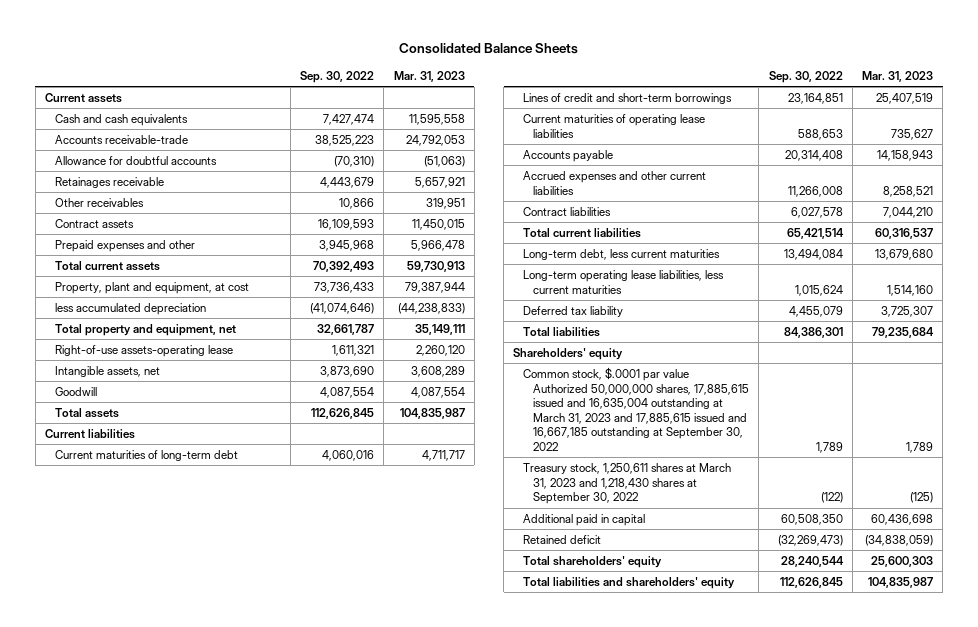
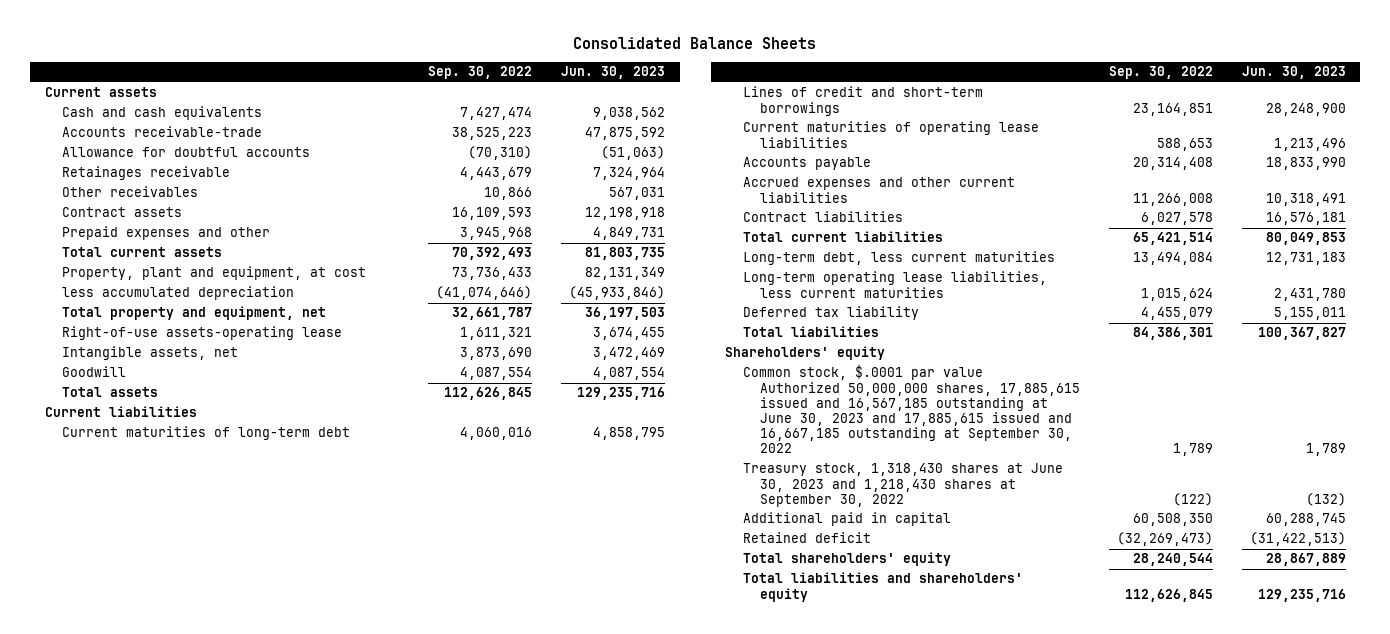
[393,70,465,82] Mar. 31, 2023 -> none
none -> [561,66,666,80] Jun. 30, 2023
[523,367,750,451] Common stock, $.0001 par value Authorized 50,000,000 shares, 17,885,615 issued and 16,635,004 outstanding at March 31, 2023 and 17,885,615 issued and 16,667,185 outstanding at September 30, 2022 -> [742,364,1081,454] Common stock, $.0001 par value Authorized 50,000,000 shares, 17,885,615 issued and 16,567,185 outstanding at June 30, 2023 and 17,885,615 issued and 16,667,185 outstanding at September 30, 2022
[523,463,732,505] Treasury stock, 1,250,611 shares at March 31, 2023 and 1,218,430 shares at September 30, 2022 -> [742,463,1063,507] Treasury stock, 1,318,430 shares at June 30, 2023 and 1,218,430 shares at September 30, 2022

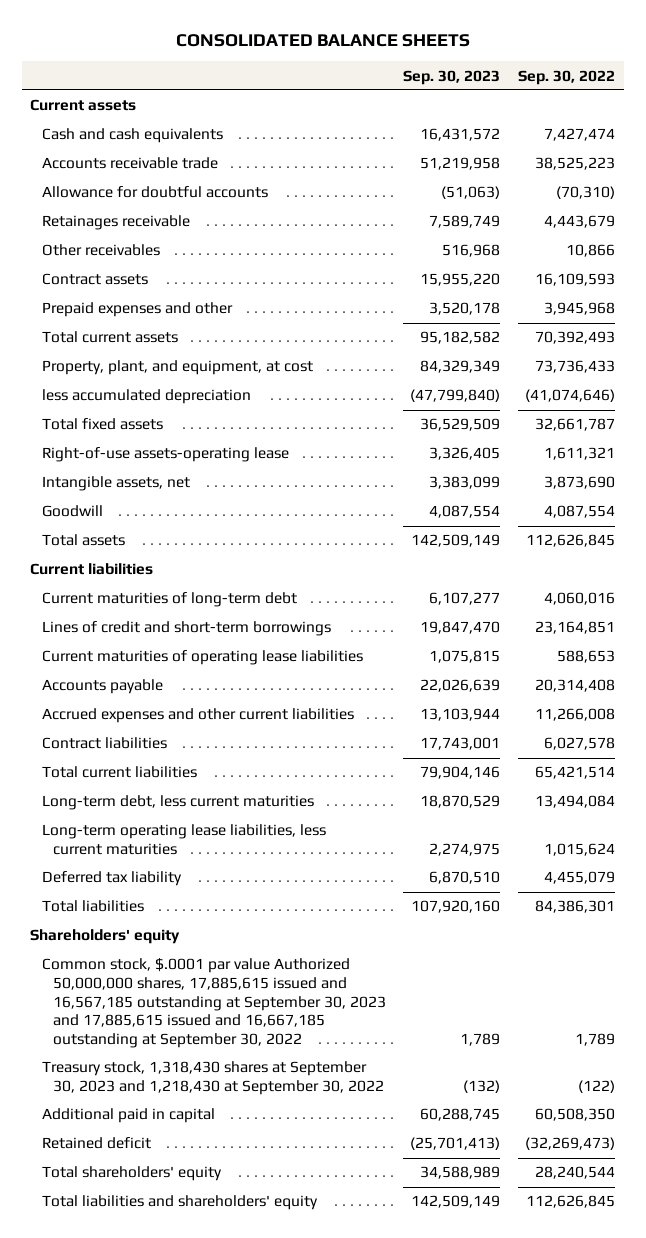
[573,37,817,50] Consolidated Balance Sheets -> [175,33,470,47] CONSOLIDATED BALANCE SHEETS
[561,66,666,80] Jun. 30, 2023 -> none
none -> [403,69,501,85] Sep. 30, 2023
[62,126,263,138] Accounts receivable-trade -> [41,157,218,170] Accounts receivable trade
[62,266,367,281] Property, plant and equipment, at cost -> [41,360,313,376] Property, plant, and equipment, at cost
[62,306,327,321] Total property and equipment, net -> [41,418,163,431] Total fixed assets
[742,364,1081,454] Common stock, $.0001 par value Authorized 50,000,000 shares, 17,885,615 issued and 16,567,185 outstanding at June 30, 2023 and 17,885,615 issued and 16,667,185 outstanding at September 30, 2022 -> [41,958,386,1048] Common stock, $.0001 par value Authorized 50,000,000 shares, 17,885,615 issued and 16,567,185 outstanding at September 30, 2023 and 17,885,615 issued and 16,667,185 outstanding at September 30, 2022
[742,463,1063,507] Treasury stock, 1,318,430 shares at June 30, 2023 and 1,218,430 shares at September 30, 2022 -> [41,1061,384,1096] Treasury stock, 1,318,430 shares at September 30, 2023 and 1,218,430 at September 30, 2022

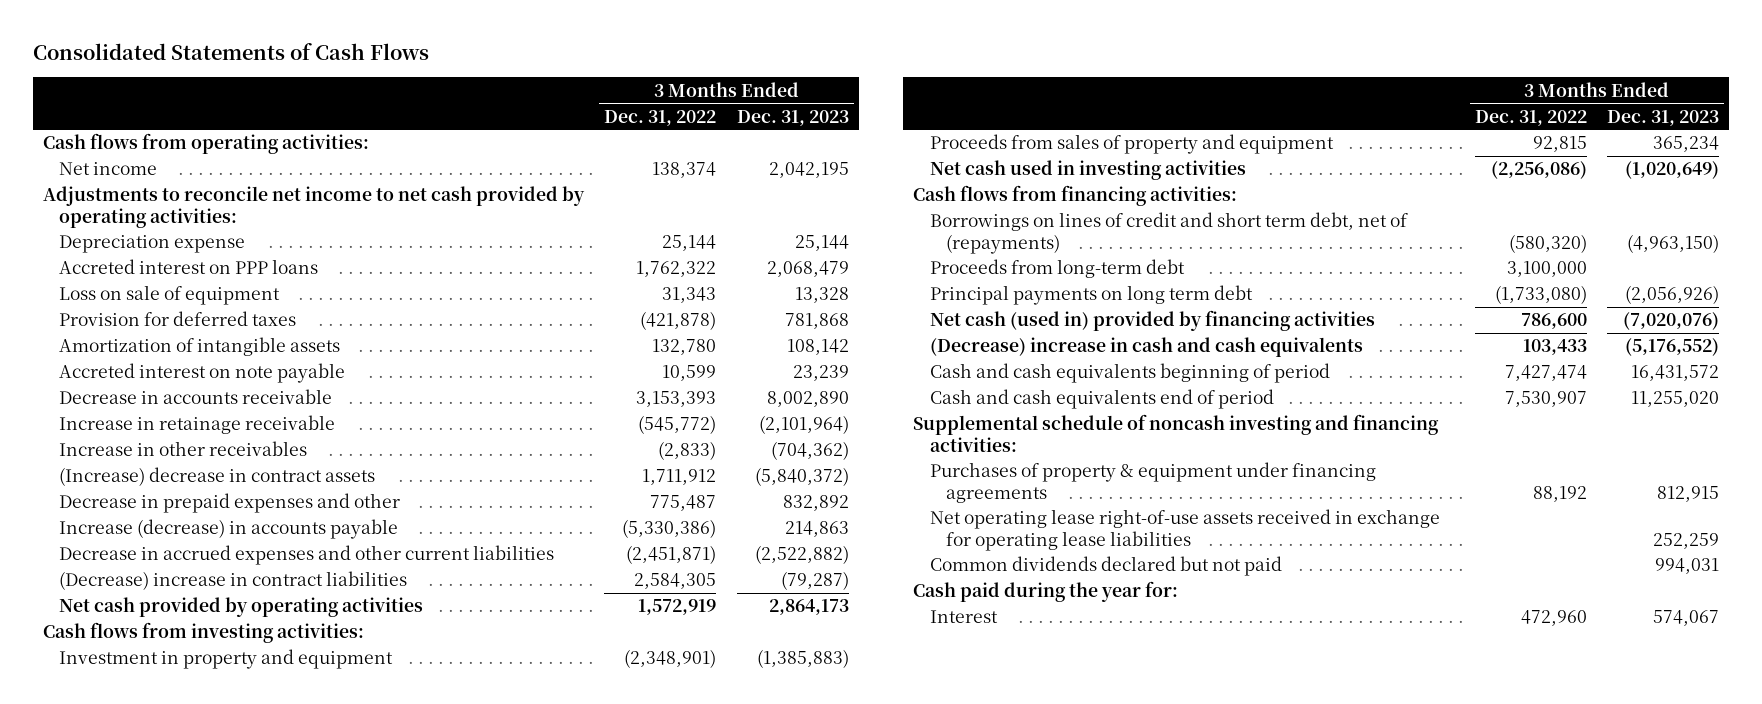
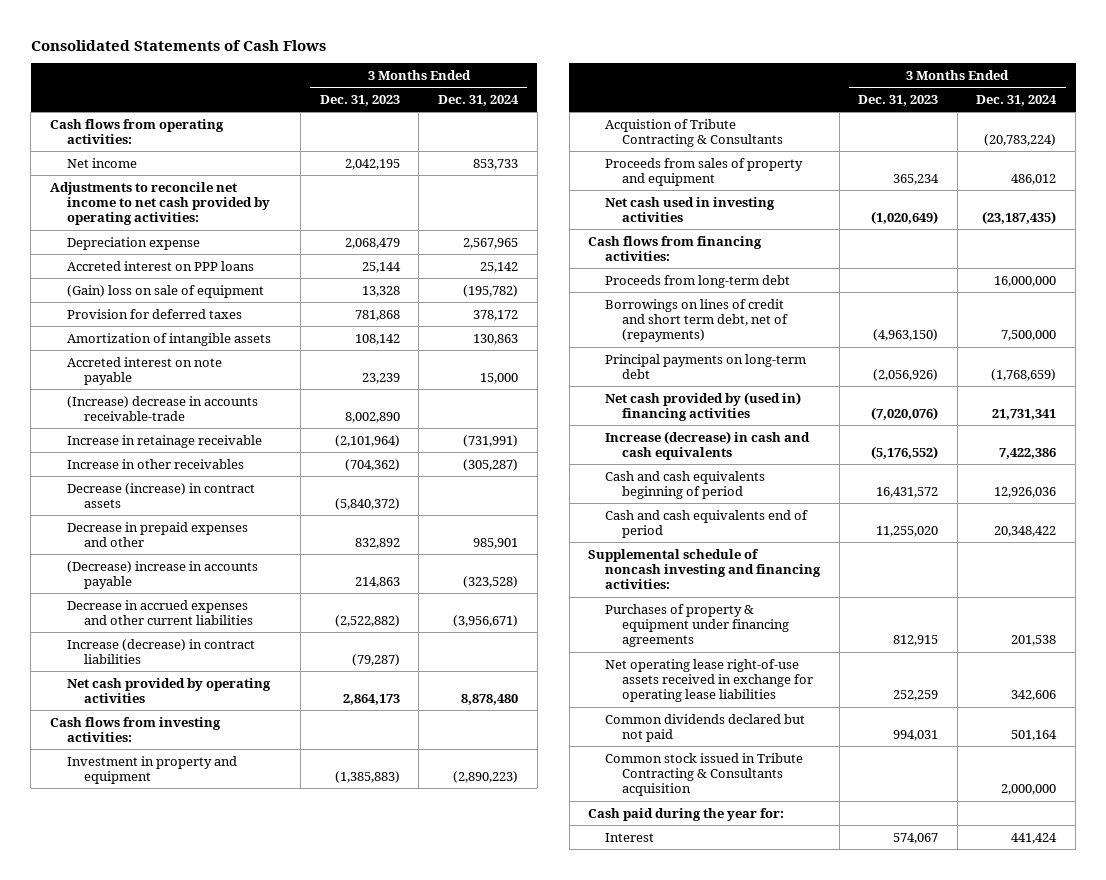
[604,109,717,126] Dec. 31, 2022 -> none
none -> [437,94,519,106] Dec. 31, 2024
[794,235,849,252] 25,144 -> [344,237,400,249] 2,068,479
[766,261,849,278] 2,068,479 -> [361,261,401,273] 25,144
[59,285,281,306] Loss on sale of equipment -> [66,284,264,298] (Gain) loss on sale of equipment
[59,389,333,405] Decrease in accounts receivable -> [66,395,258,421] (Increase) decrease in accounts receivable-trade
[59,467,376,487] (Increase) decrease in contract assets -> [66,482,255,508] Decrease (increase) in contract assets
[59,519,399,540] Increase (decrease) in accounts payable -> [66,560,258,589] (Decrease) increase in accounts payable
[59,571,408,591] (Decrease) increase in contract liabilities -> [66,638,255,664] Increase (decrease) in contract liabilities
none -> [605,118,784,147] Acquistion of Tribute Contracting & Consultants
[929,212,1408,254] Borrowings on lines of credit and short term debt, net of (repayments) -> [605,298,789,343] Borrowings on lines of credit and short term debt, net of (repayments)
[929,285,1253,306] Principal payments on long term debt -> [605,353,807,379] Principal payments on long-term debt
[929,310,1375,332] Net cash (used in) provided by financing activities -> [605,391,802,421] Net cash provided by (used in) financing activities
[929,337,1363,358] (Decrease) increase in cash and cash equivalents -> [605,430,811,460] Increase (decrease) in cash and cash equivalents
none -> [605,752,804,797] Common stock issued in Tribute Contracting & Consultants acquisition

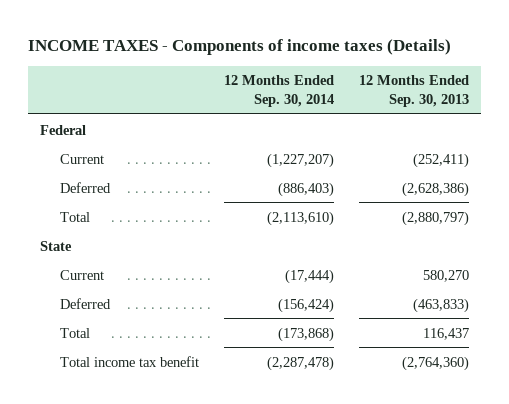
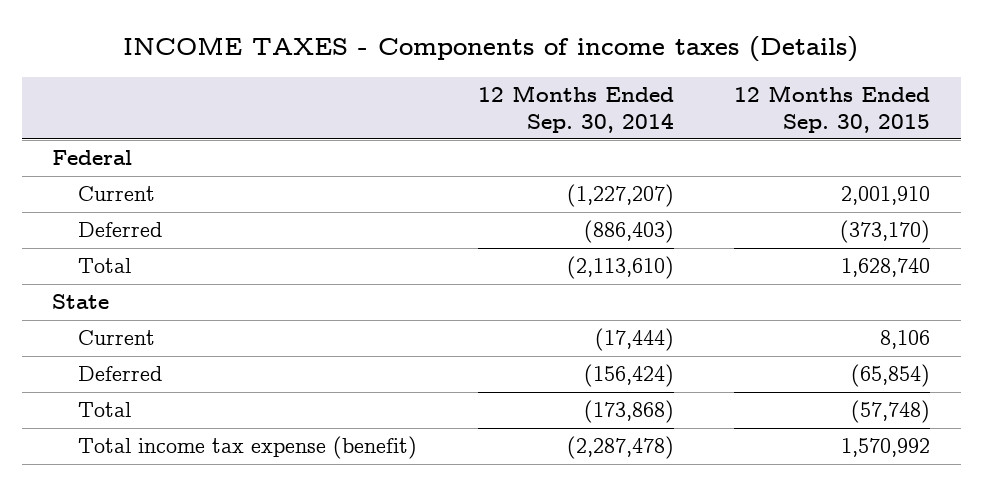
[358,75,469,107] 12 Months Ended Sep. 30, 2013 -> none
none -> [734,85,931,133] 12 Months Ended Sep. 30, 2015
[59,355,199,367] Total income tax benefit -> [78,436,418,460] Total income tax expense (benefit)

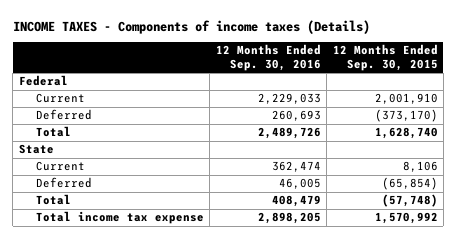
[477,85,674,133] 12 Months Ended Sep. 30, 2014 -> none
none -> [215,44,321,72] 12 Months Ended Sep. 30, 2016
[78,436,418,460] Total income tax expense (benefit) -> [36,211,205,225] Total income tax expense

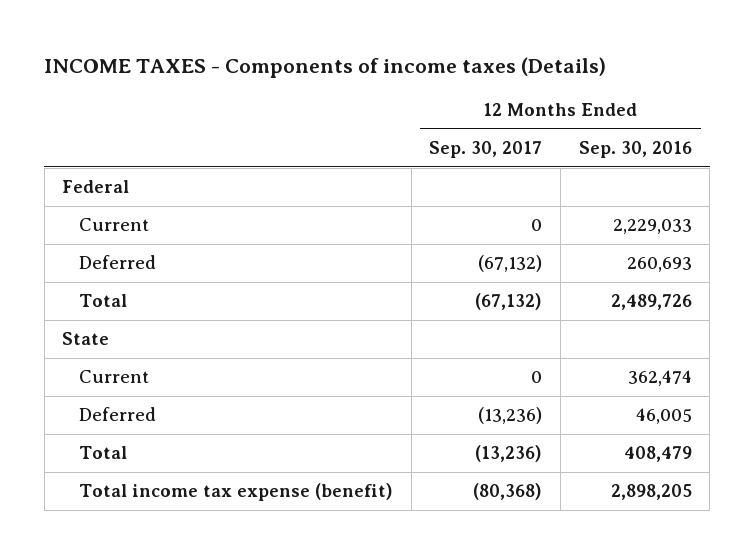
[332,44,438,72] 12 Months Ended Sep. 30, 2015 -> none
none -> [429,141,543,159] Sep. 30, 2017
[36,211,205,225] Total income tax expense -> [78,483,393,502] Total income tax expense (benefit)

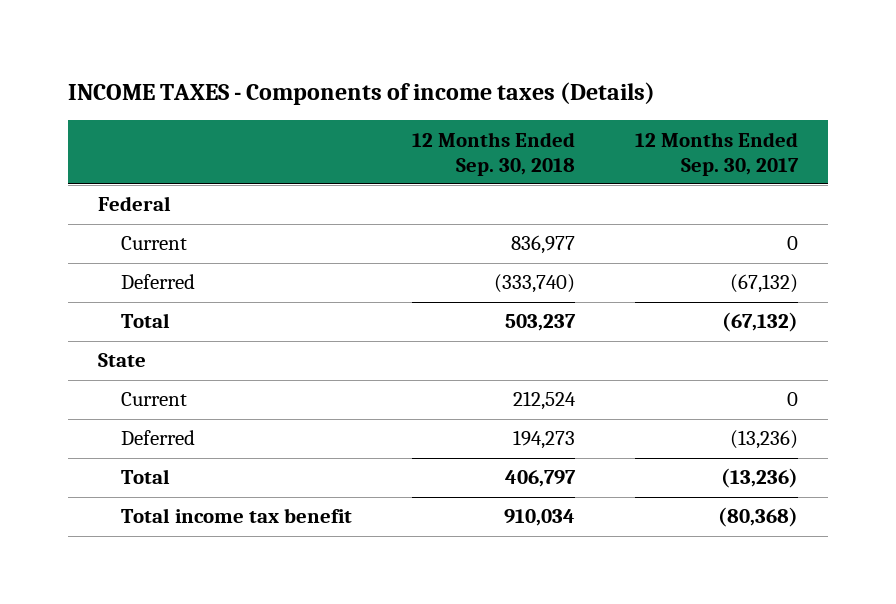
[578,141,692,159] Sep. 30, 2016 -> none
none -> [412,131,576,176] 12 Months Ended Sep. 30, 2018
[78,483,393,502] Total income tax expense (benefit) -> [120,508,352,524] Total income tax benefit

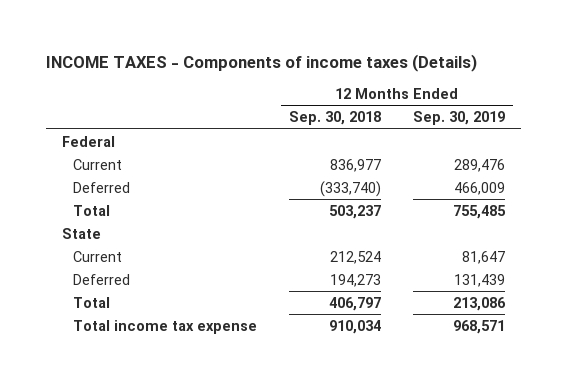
[635,131,800,176] 12 Months Ended Sep. 30, 2017 -> none
none -> [412,111,505,126] Sep. 30, 2019
[120,508,352,524] Total income tax benefit -> [72,319,257,334] Total income tax expense

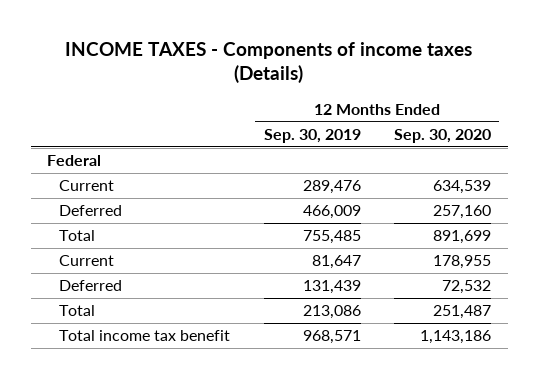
[288,111,381,126] Sep. 30, 2018 -> none
none -> [394,128,492,143] Sep. 30, 2020
[61,227,101,239] State -> none
[72,319,257,334] Total income tax expense -> [58,330,230,342] Total income tax benefit

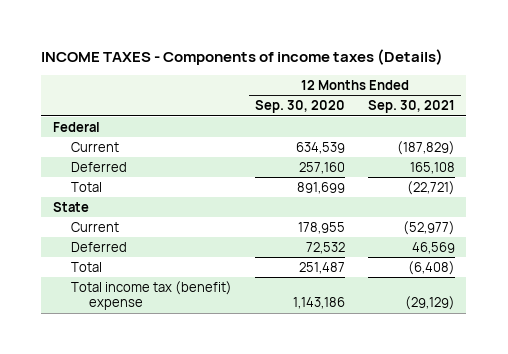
[263,128,361,143] Sep. 30, 2019 -> none
none -> [367,100,455,114] Sep. 30, 2021
none -> [52,202,89,213] State
[58,330,230,342] Total income tax benefit -> [70,281,232,311] Total income tax (benefit) expense

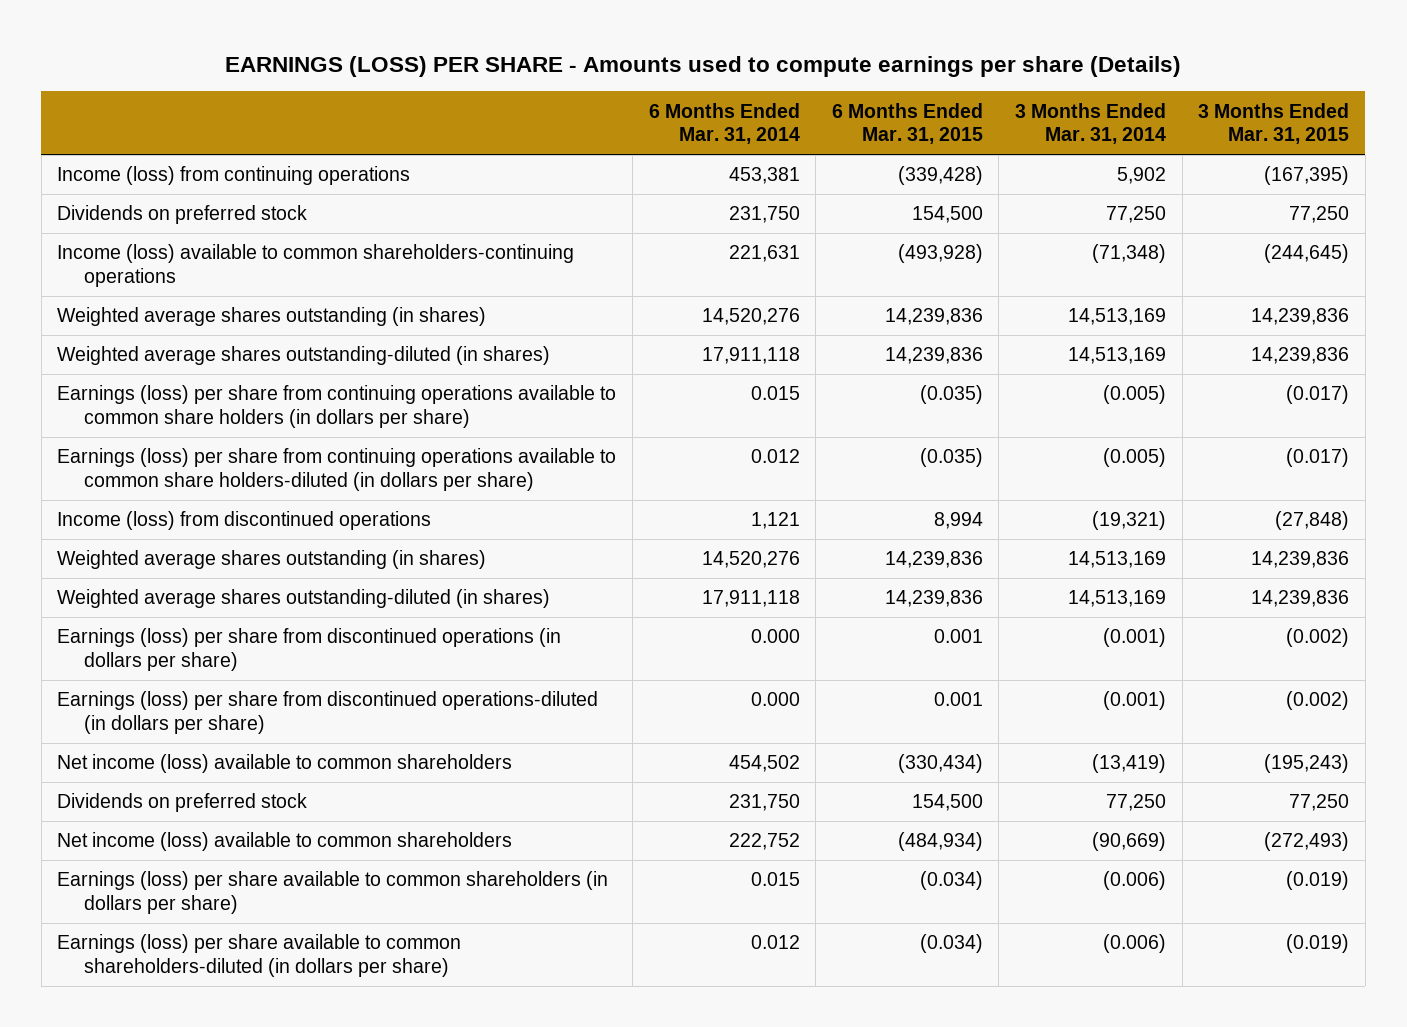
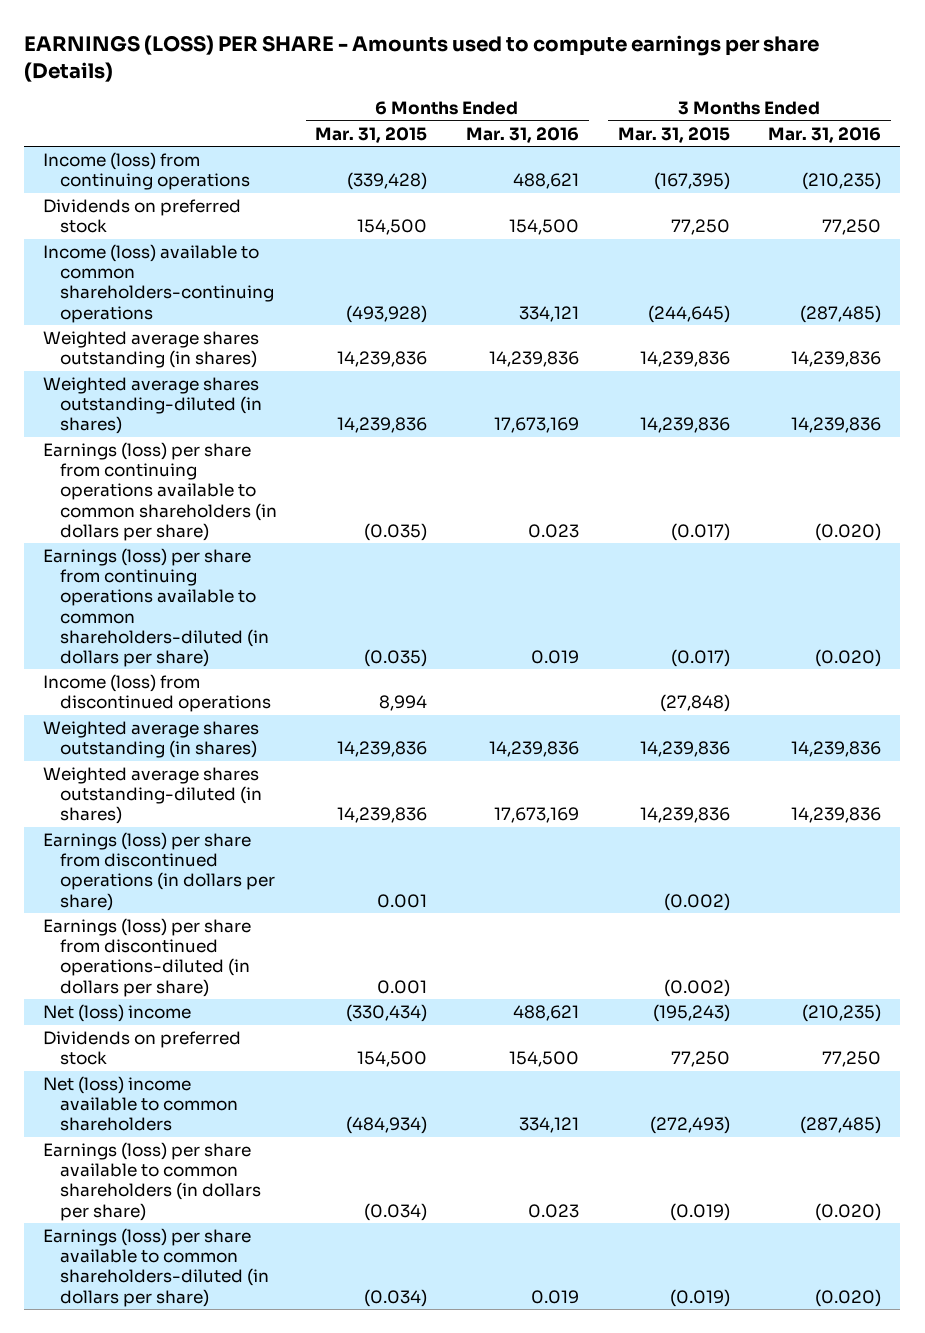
[648,102,800,145] 6 Months Ended Mar. 31, 2014 -> none
[1015,102,1167,145] 3 Months Ended Mar. 31, 2014 -> none
none -> [466,126,580,143] Mar. 31, 2016
none -> [768,126,882,143] Mar. 31, 2016
[57,385,617,428] Earnings (loss) per share from continuing operations available to common share holders (in dollars per share) -> [43,442,277,541] Earnings (loss) per share from continuing operations available to common shareholders (in dollars per share)
[57,448,617,491] Earnings (loss) per share from continuing operations available to common share holders-diluted (in dollars per share) -> [43,548,269,667] Earnings (loss) per share from continuing operations available to common shareholders-diluted (in dollars per share)
[57,754,513,774] Net income (loss) available to common shareholders -> [43,1004,192,1023] Net (loss) income
[57,832,513,852] Net income (loss) available to common shareholders -> [43,1076,238,1132] Net (loss) income available to common shareholders

